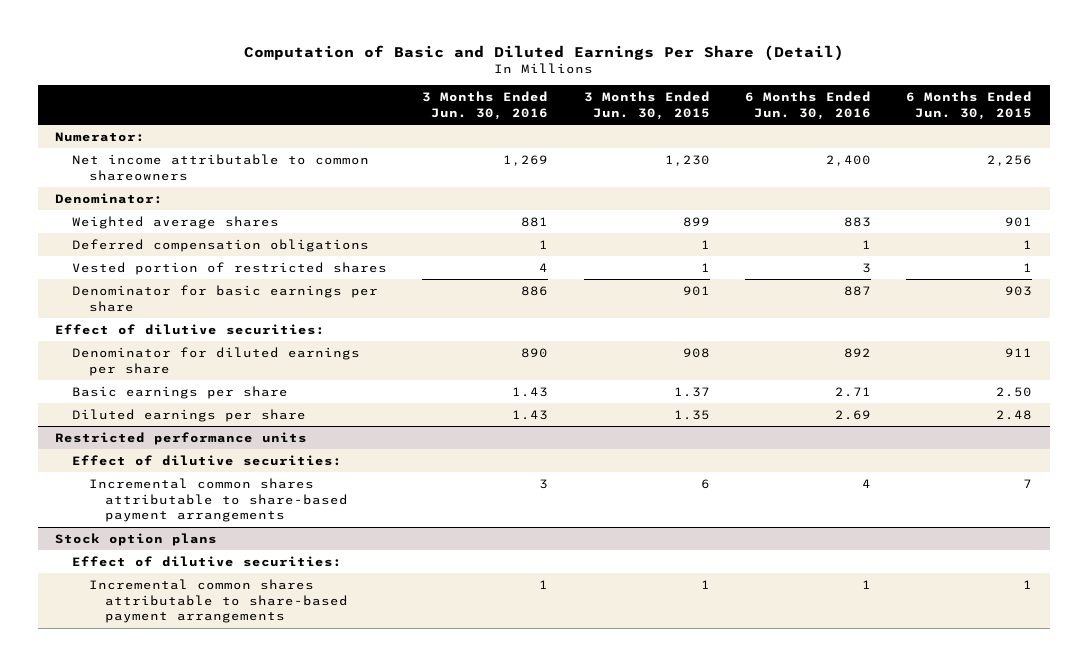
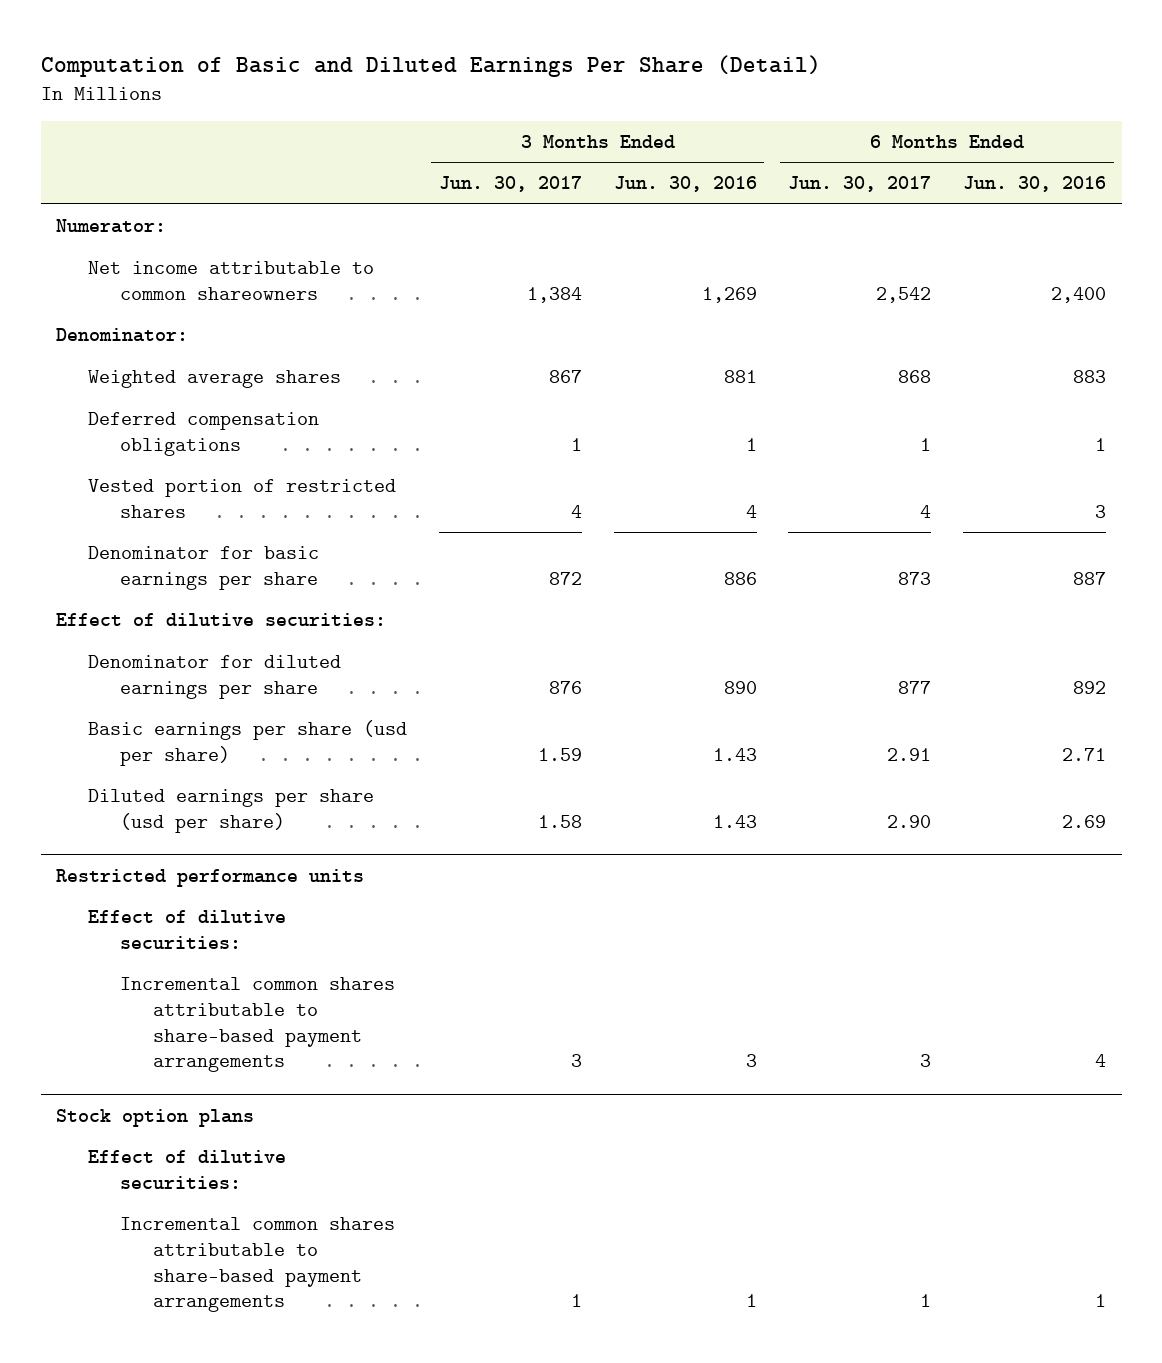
[583,91,710,120] 3 Months Ended Jun. 30, 2015 -> none
[906,91,1033,120] 6 Months Ended Jun. 30, 2015 -> none
none -> [438,176,582,193] Jun. 30, 2017
none -> [788,176,932,193] Jun. 30, 2017
[72,385,289,399] Basic earnings per share -> [88,720,408,766] Basic earnings per share (usd per share)
[72,408,307,422] Diluted earnings per share -> [88,789,375,833] Diluted earnings per share (usd per share)

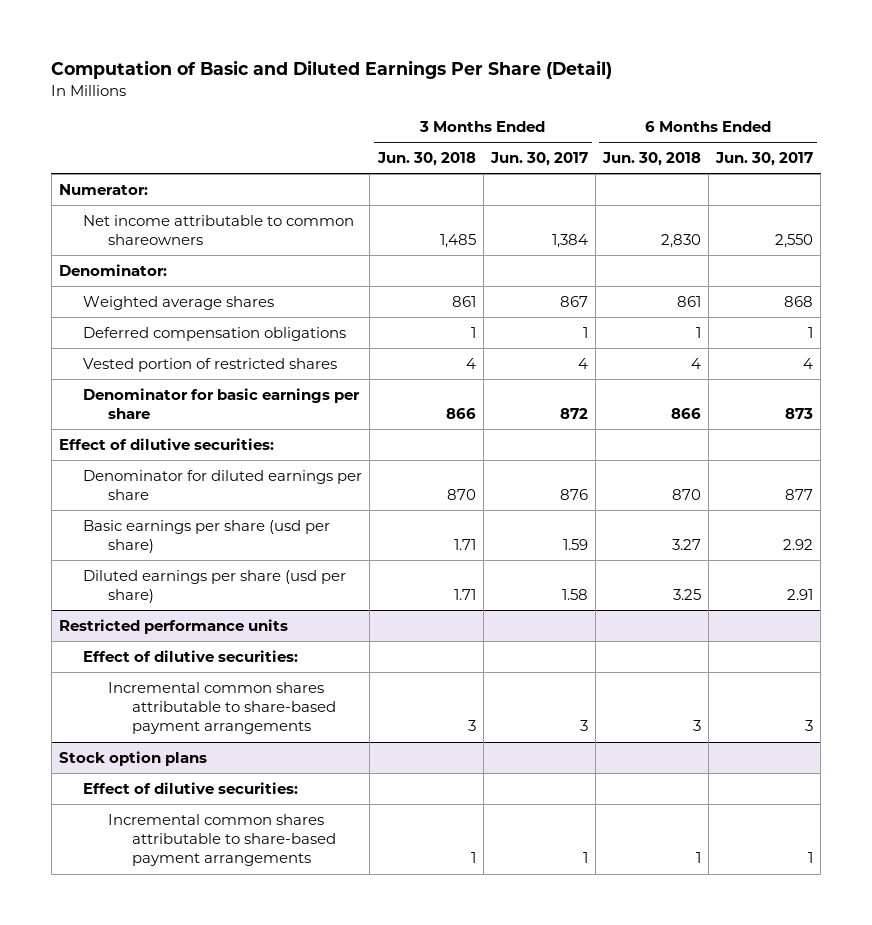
[613,176,757,193] Jun. 30, 2016 -> none
[962,176,1106,193] Jun. 30, 2016 -> none
none -> [376,151,476,166] Jun. 30, 2018
none -> [602,151,702,166] Jun. 30, 2018
[876,286,932,303] 2,542 -> [775,234,814,249] 2,550
[887,747,932,761] 2.91 -> [783,539,814,551] 2.92
[887,814,932,828] 2.90 -> [787,589,814,601] 2.91

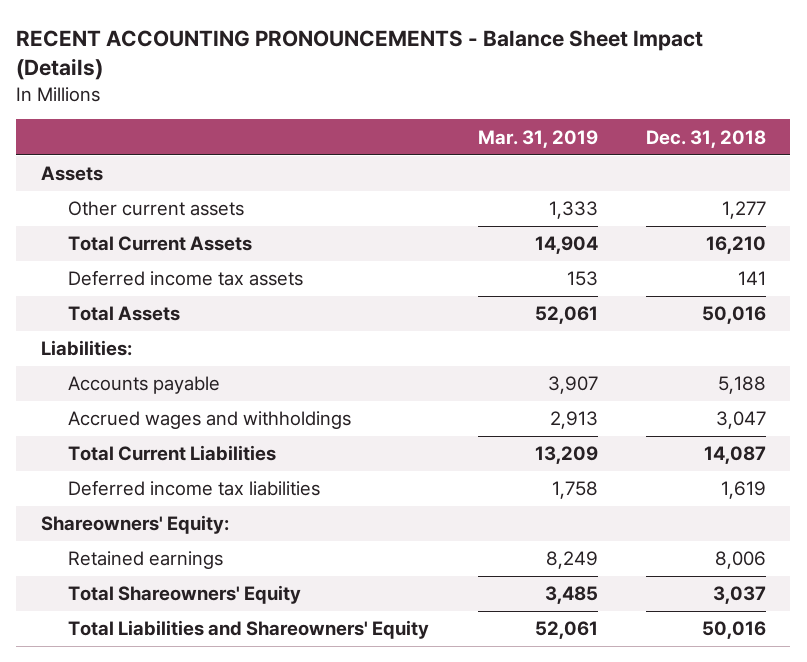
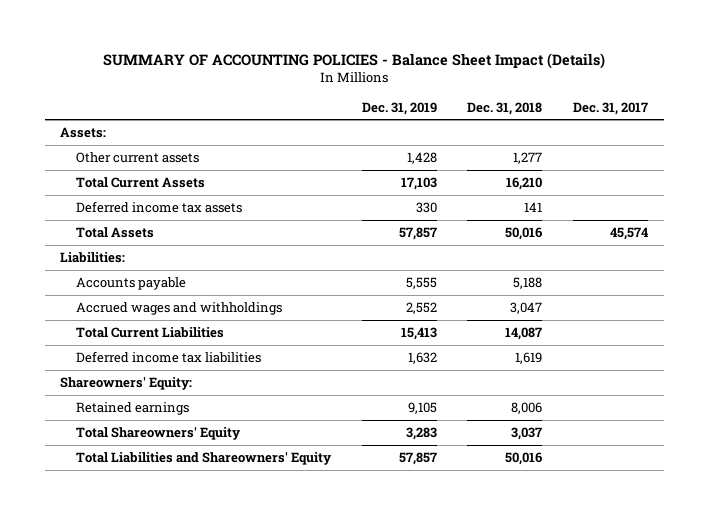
[16,29,704,81] RECENT ACCOUNTING PRONOUNCEMENTS - Balance Sheet Impact (Details) -> [103,52,606,69] SUMMARY OF ACCOUNTING POLICIES - Balance Sheet Impact (Details)
[477,129,598,148] Mar. 31, 2019 -> none
none -> [361,101,437,115] Dec. 31, 2019
none -> [573,101,649,115] Dec. 31, 2017
[40,166,103,182] Assets -> [60,126,107,138] Assets:

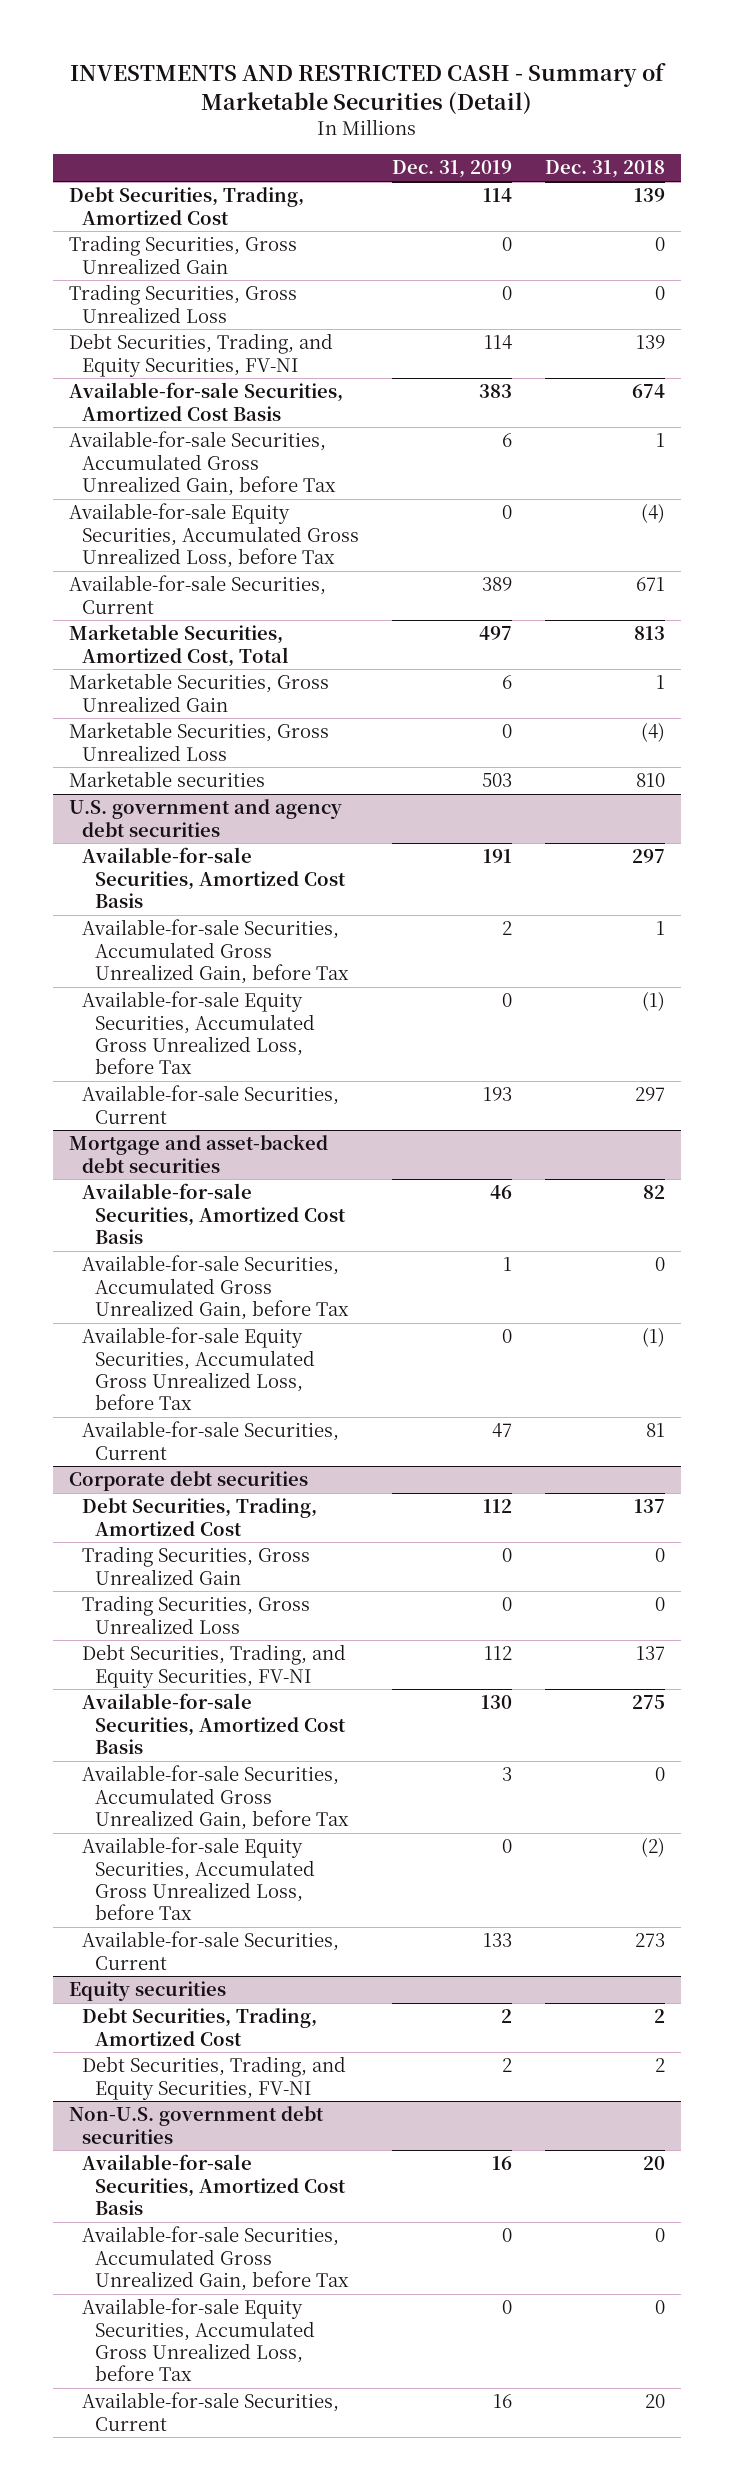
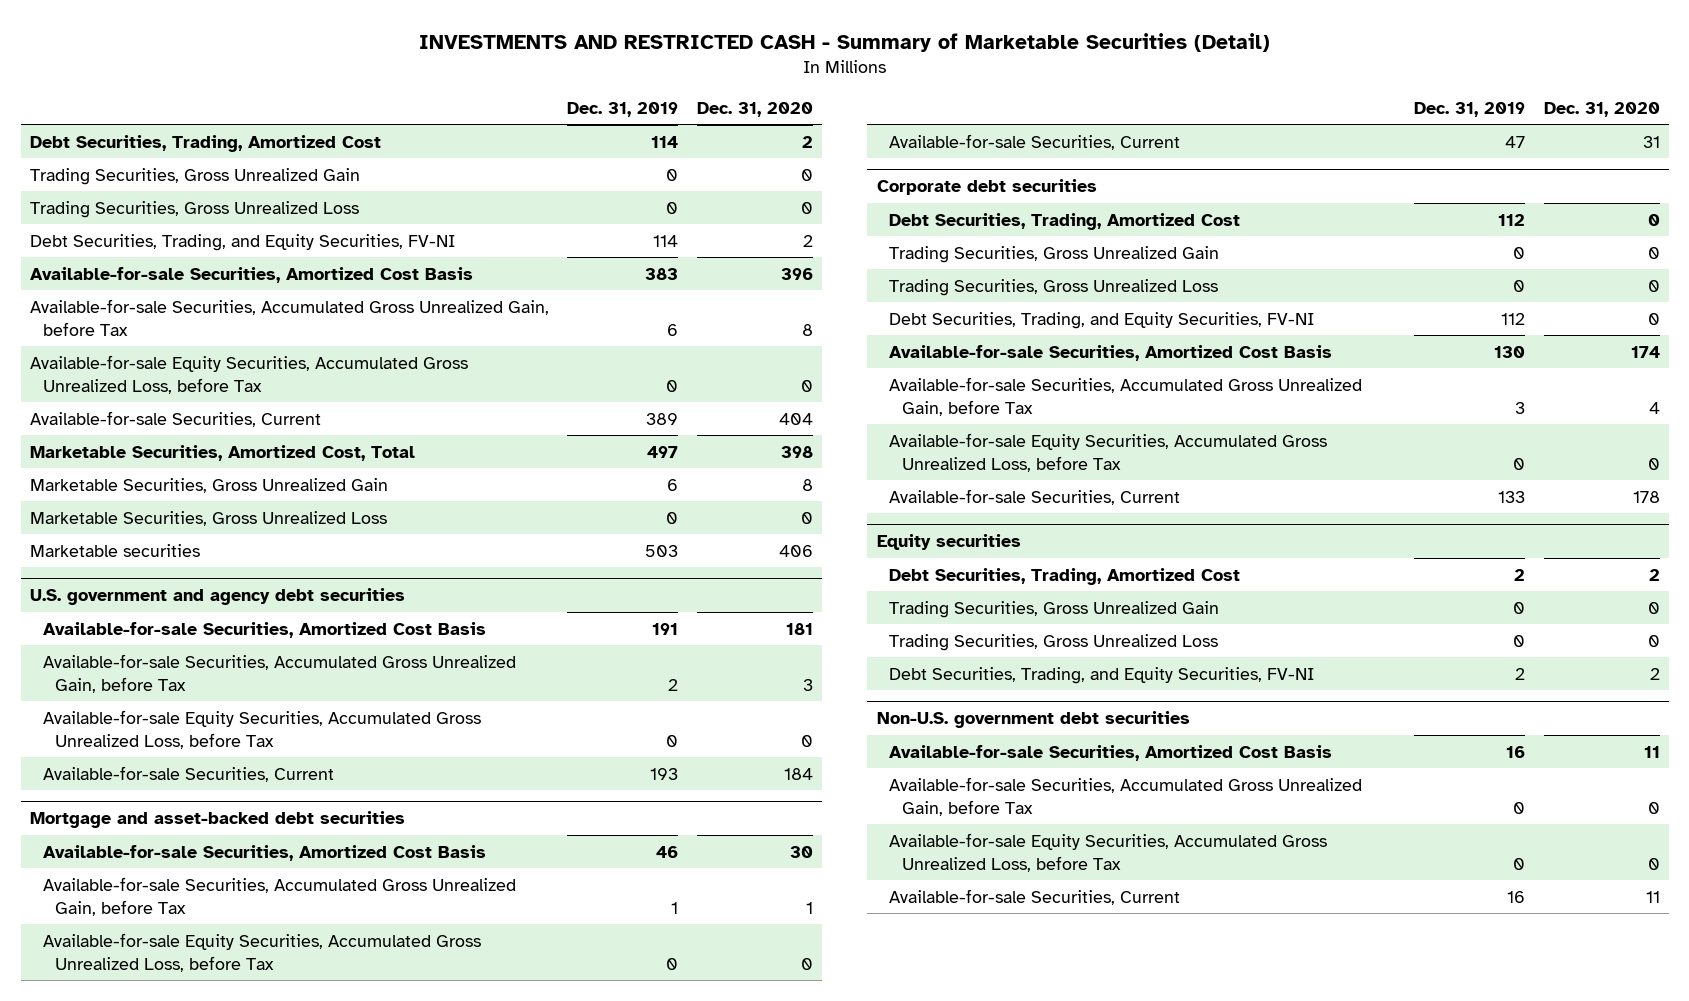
[544,160,665,179] Dec. 31, 2018 -> none
none -> [696,101,813,117] Dec. 31, 2020
none -> [889,600,1220,618] Trading Securities, Gross Unrealized Gain
none -> [889,633,1219,651] Trading Securities, Gross Unrealized Loss

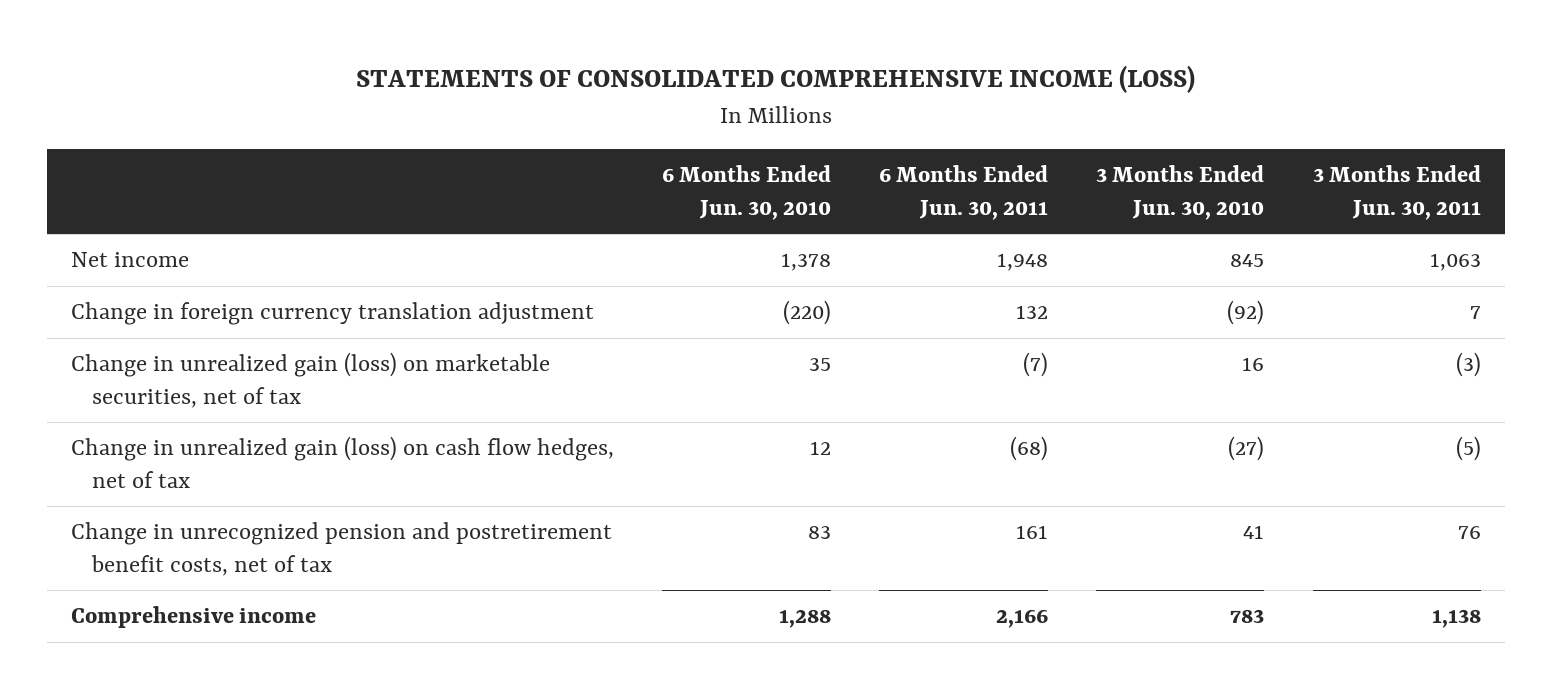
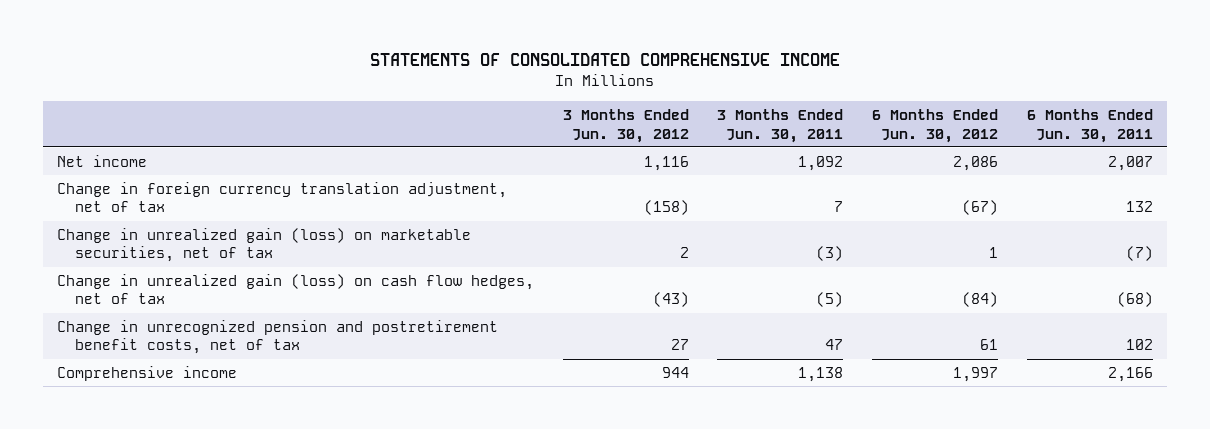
[355,65,1195,94] STATEMENTS OF CONSOLIDATED COMPREHENSIVE INCOME (LOSS) -> [369,52,840,66] STATEMENTS OF CONSOLIDATED COMPREHENSIVE INCOME
[662,165,832,221] 6 Months Ended Jun. 30, 2010 -> none
[1096,165,1265,221] 3 Months Ended Jun. 30, 2010 -> none
none -> [562,108,689,143] 3 Months Ended Jun. 30, 2012
none -> [872,108,999,143] 6 Months Ended Jun. 30, 2012
[997,253,1049,272] 1,948 -> [1107,155,1153,171] 2,007
[1429,253,1481,272] 1,063 -> [798,155,844,171] 1,092
[70,302,594,326] Change in foreign currency translation adjustment -> [57,181,508,213] Change in foreign currency translation adjustment, net of tax
[1016,525,1049,540] 161 -> [1125,339,1153,351] 102
[1457,526,1481,540] 76 -> [825,339,844,351] 47

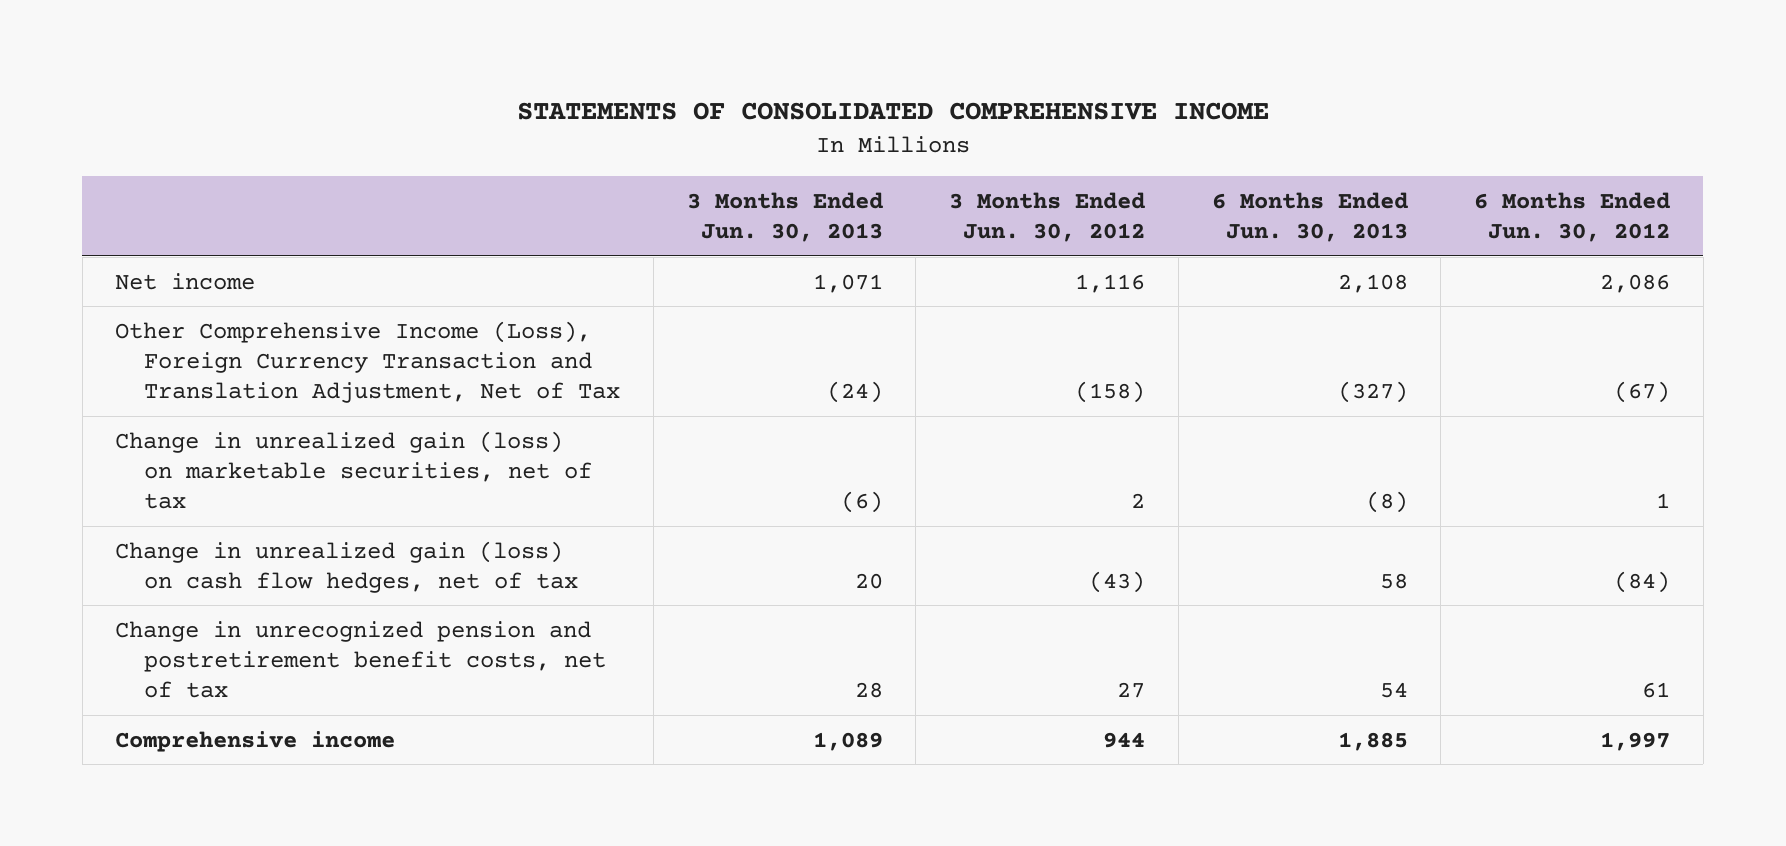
[717,108,844,143] 3 Months Ended Jun. 30, 2011 -> none
[1026,108,1153,143] 6 Months Ended Jun. 30, 2011 -> none
none -> [686,191,883,242] 3 Months Ended Jun. 30, 2013
none -> [1211,191,1408,242] 6 Months Ended Jun. 30, 2013
[57,181,508,213] Change in foreign currency translation adjustment, net of tax -> [115,320,621,403] Other Comprehensive Income (Loss), Foreign Currency Transaction and Translation Adjustment, Net of Tax

